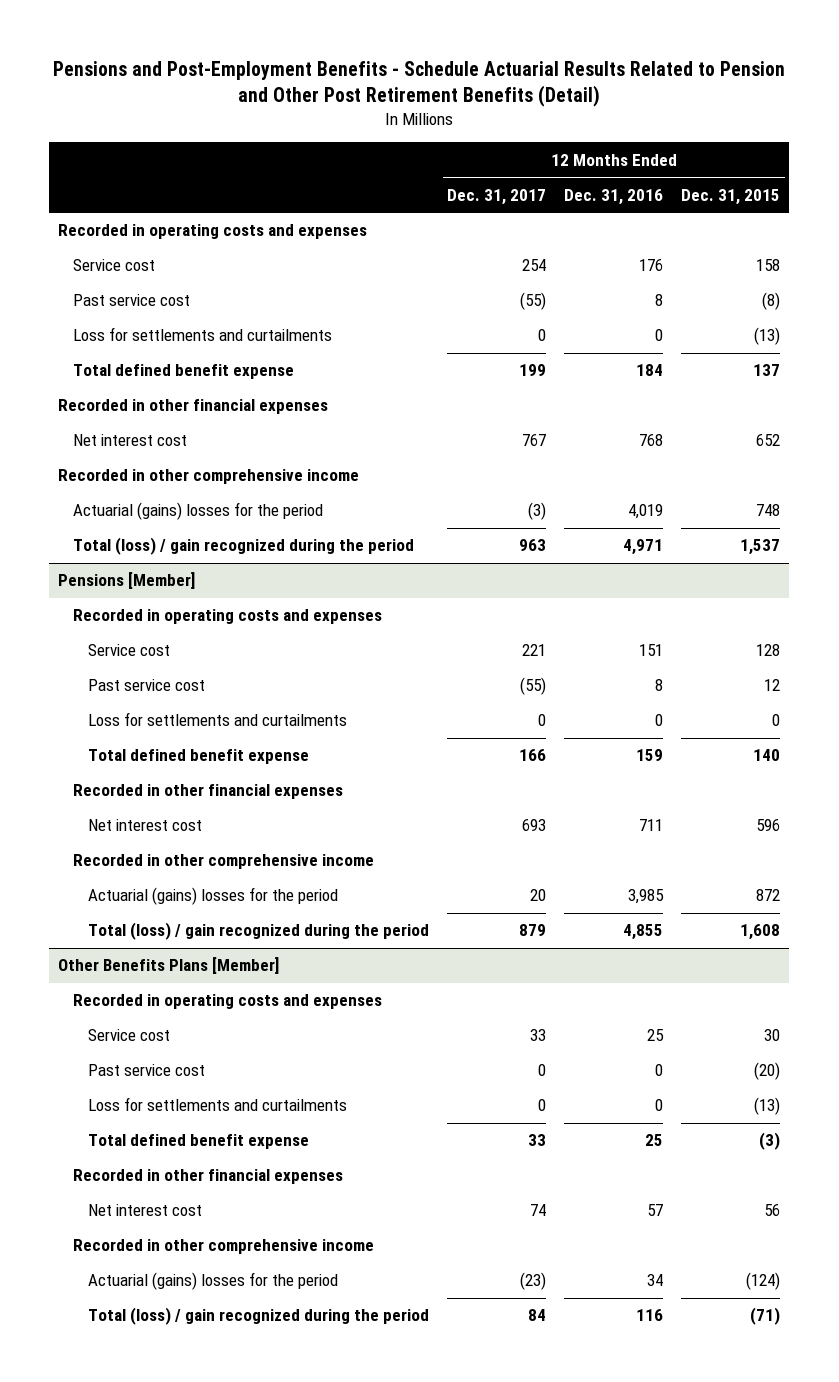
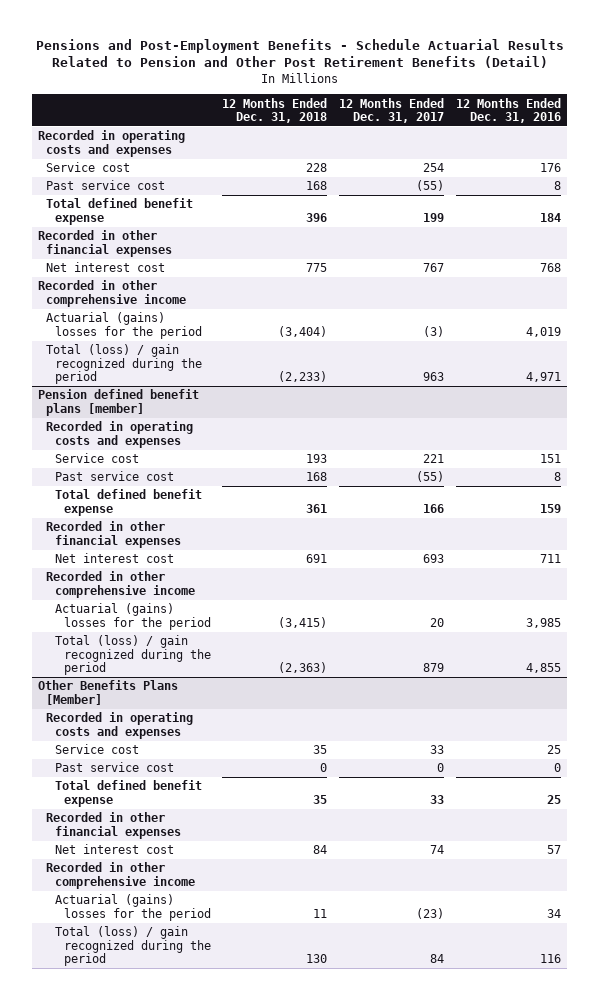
[681,188,781,205] Dec. 31, 2015 -> none
none -> [222,97,328,123] 12 Months Ended Dec. 31, 2018
[73,327,333,342] Loss for settlements and curtailments -> none
[58,572,196,590] Pensions [Member] -> none
none -> [37,389,199,416] Pension defined benefit plans [member]
[88,712,348,727] Loss for settlements and curtailments -> none
[88,1097,348,1112] Loss for settlements and curtailments -> none

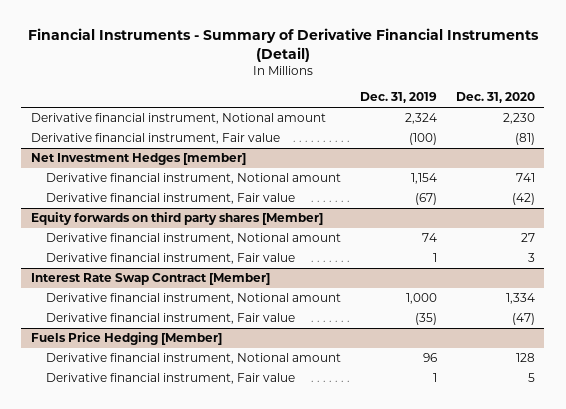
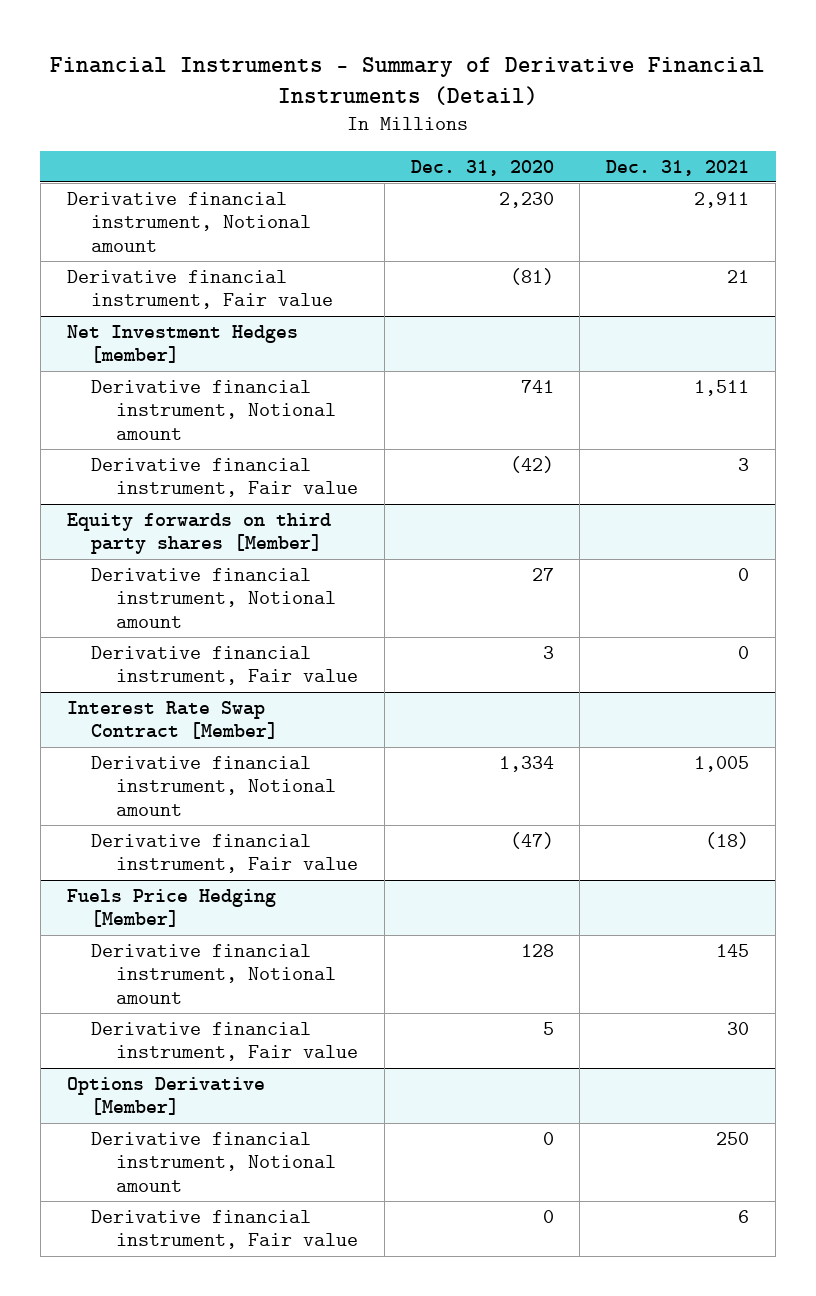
[359,92,437,104] Dec. 31, 2019 -> none
none -> [606,159,750,176] Dec. 31, 2021
none -> [66,1076,265,1116] Options Derivative [Member]
none -> [91,1131,336,1192] Derivative financial instrument, Notional amount
none -> [91,1209,358,1250] Derivative financial instrument, Fair value

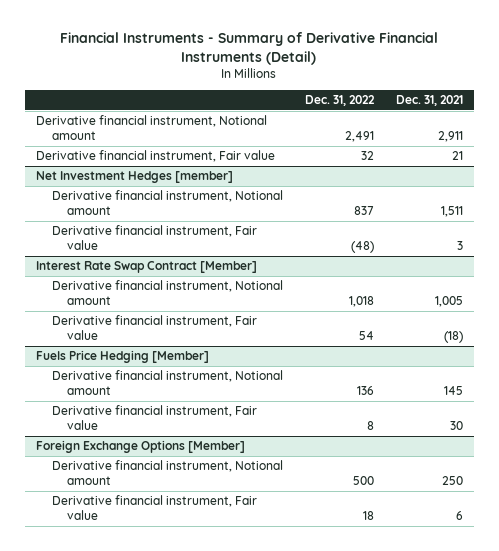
[410,159,554,176] Dec. 31, 2020 -> none
none -> [304,95,375,107] Dec. 31, 2022
[66,512,331,555] Equity forwards on third party shares [Member] -> none
[91,567,336,628] Derivative financial instrument, Notional amount -> none
[91,645,358,686] Derivative financial instrument, Fair value -> none
[66,1076,265,1116] Options Derivative [Member] -> none
none -> [35,440,245,454] Foreign Exchange Options [Member]

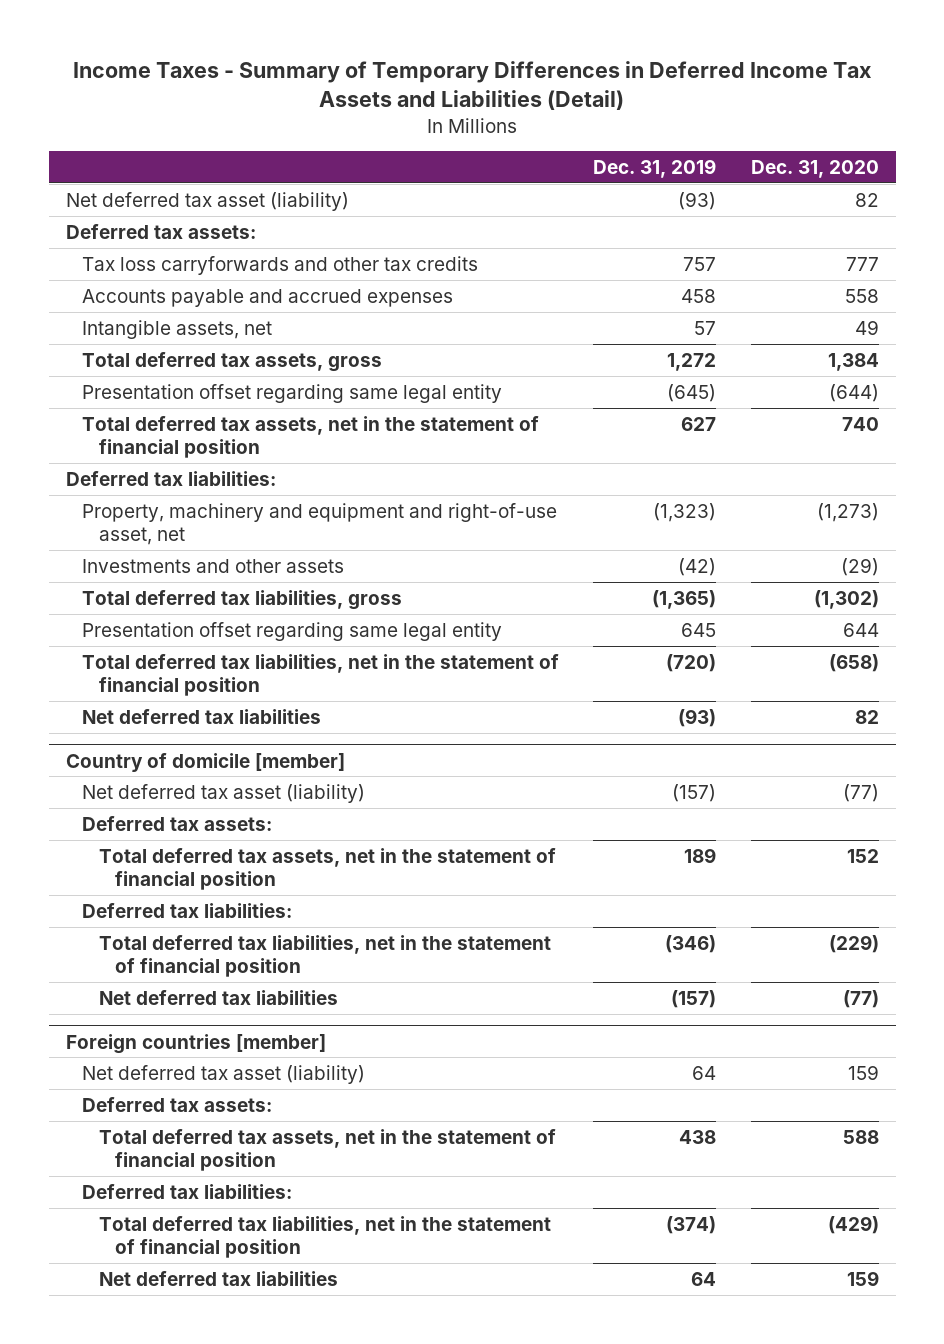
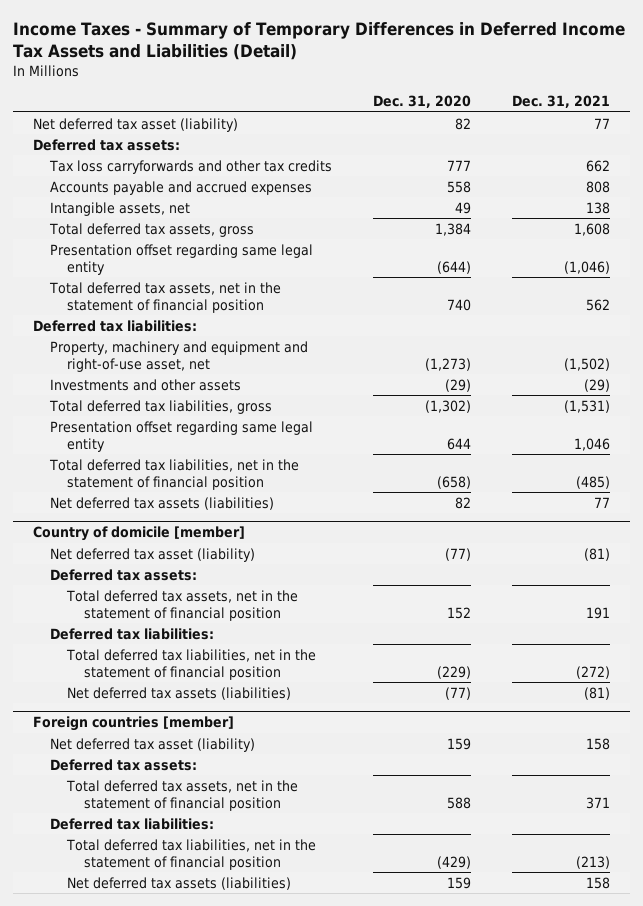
[593,159,717,179] Dec. 31, 2019 -> none
none -> [511,95,610,109] Dec. 31, 2021
[82,708,322,724] Net deferred tax liabilities -> [50,496,275,510] Net deferred tax assets (liabilities)
[98,989,338,1005] Net deferred tax liabilities -> [67,686,292,700] Net deferred tax assets (liabilities)
[98,1270,338,1286] Net deferred tax liabilities -> [67,876,292,890] Net deferred tax assets (liabilities)

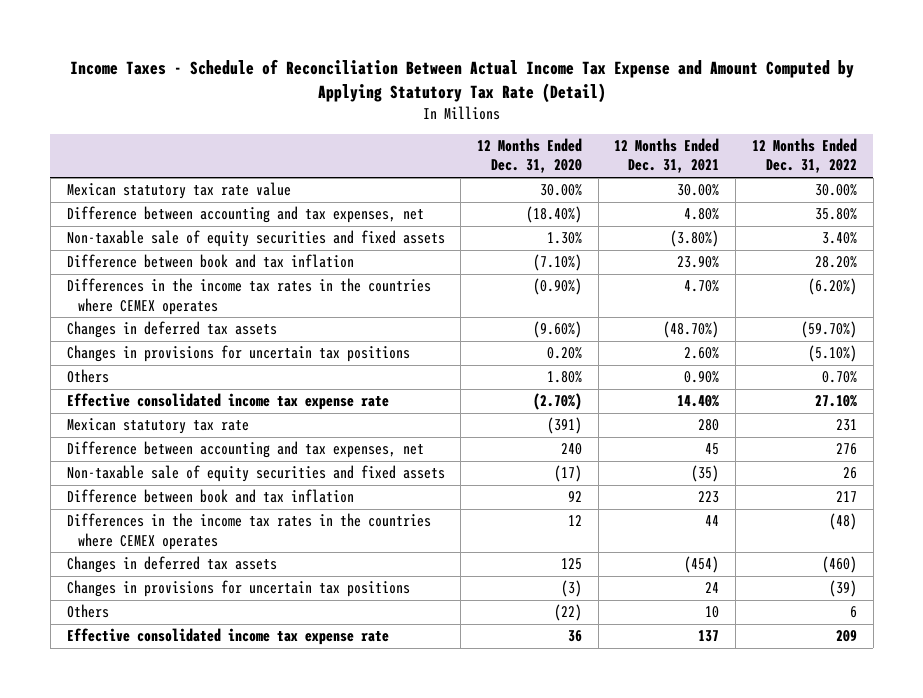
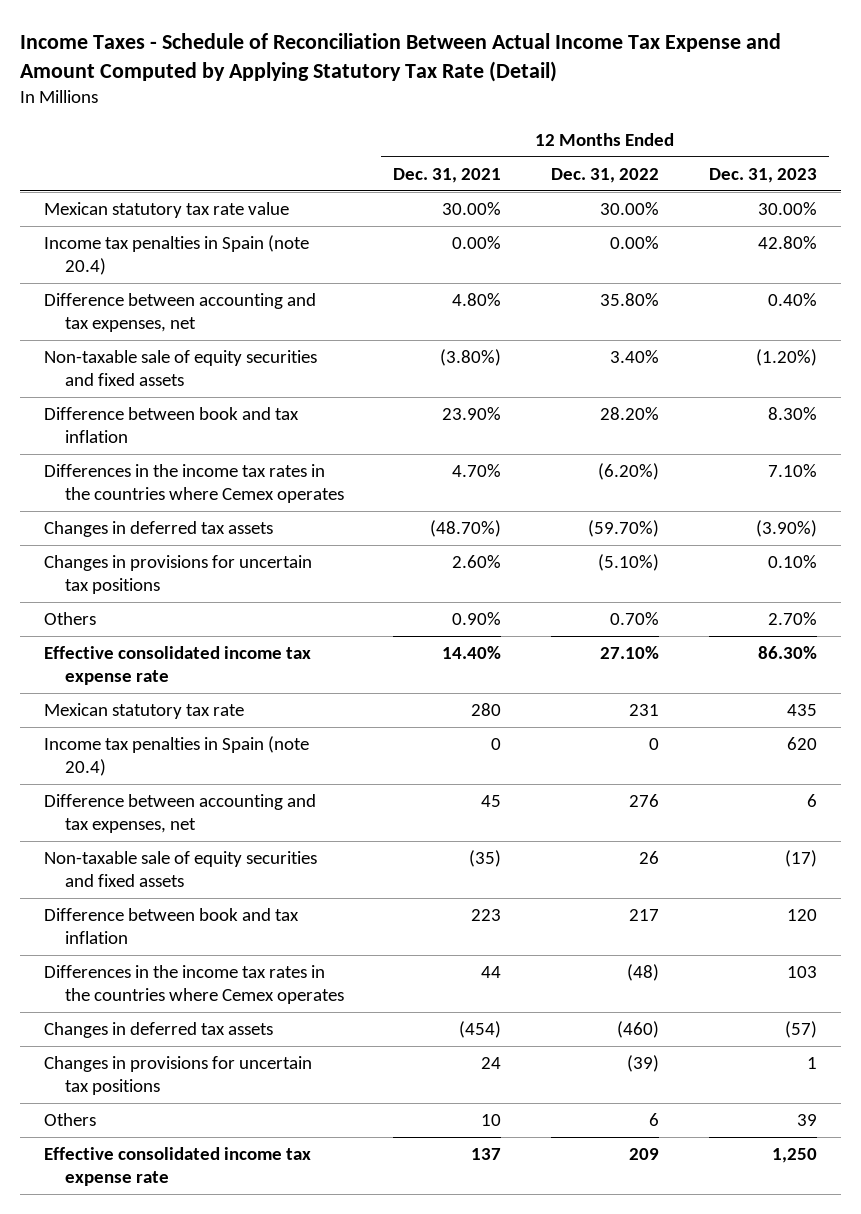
[476,138,582,174] 12 Months Ended Dec. 31, 2020 -> none
none -> [708,167,817,183] Dec. 31, 2023
none -> [44,235,310,276] Income tax penalties in Spain (note 20.4)
[66,278,431,315] Differences in the income tax rates in the countries where CEMEX operates -> [44,464,344,504] Differences in the income tax rates in the countries where Cemex operates
none -> [44,736,310,777] Income tax penalties in Spain (note 20.4)
[66,513,431,550] Differences in the income tax rates in the countries where CEMEX operates -> [44,965,344,1005] Differences in the income tax rates in the countries where Cemex operates

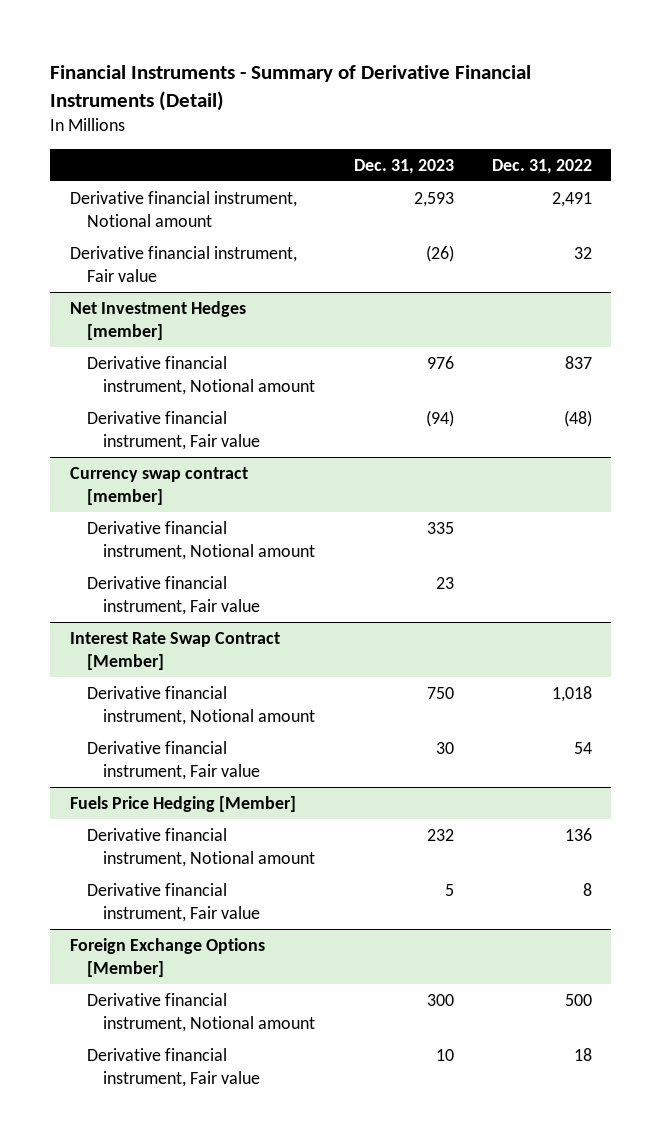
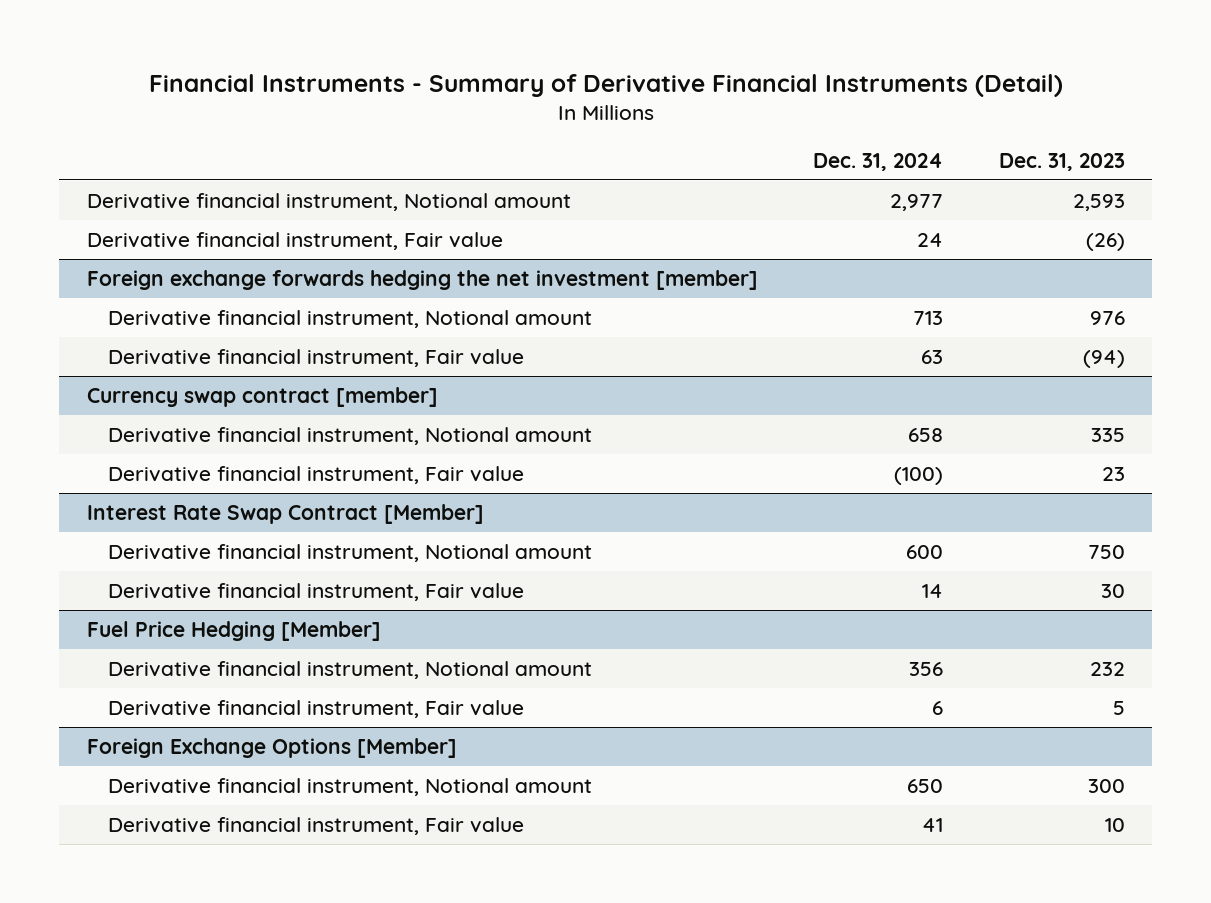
[492,158,593,174] Dec. 31, 2022 -> none
none -> [813,152,944,171] Dec. 31, 2024
[69,300,246,341] Net Investment Hedges [member] -> [86,269,758,290] Foreign exchange forwards hedging the net investment [member]
[69,795,296,812] Fuels Price Hedging [Member] -> [86,620,381,641] Fuel Price Hedging [Member]

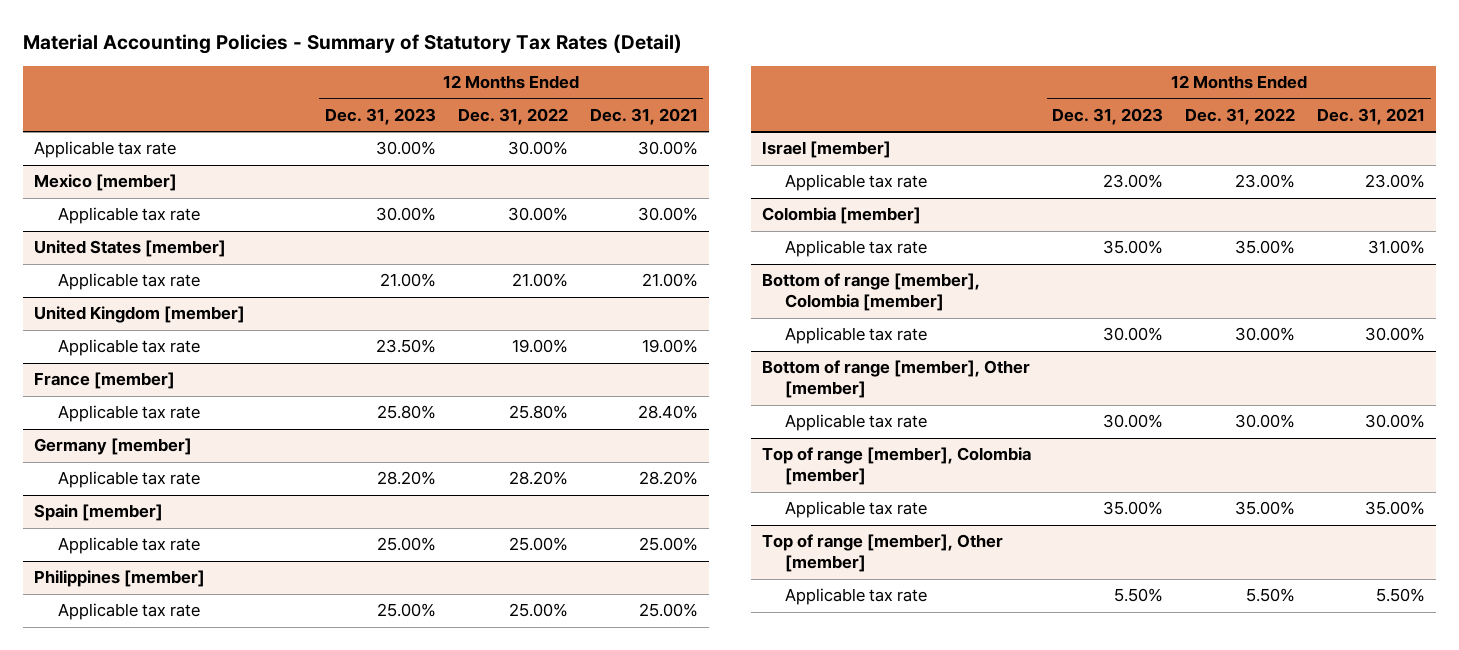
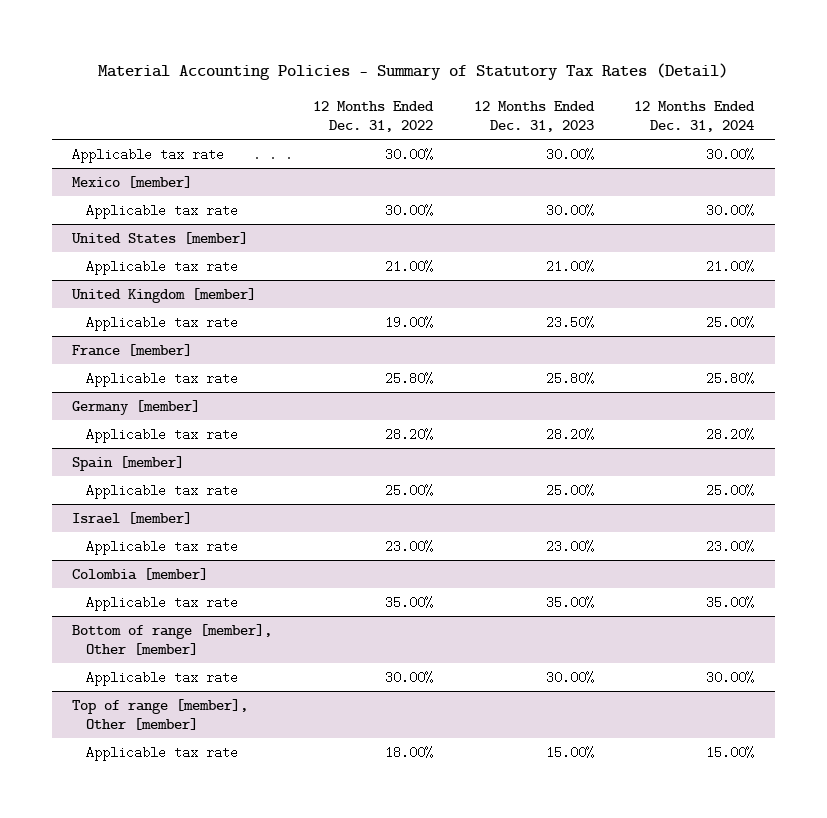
[589,107,698,125] Dec. 31, 2021 -> none
none -> [634,100,756,133] 12 Months Ended Dec. 31, 2024
[33,570,205,588] Philippines [member] -> none
[57,603,200,621] Applicable tax rate -> none
[761,273,980,312] Bottom of range [member], Colombia [member] -> none
[785,327,928,345] Applicable tax rate -> none
[761,447,1031,486] Top of range [member], Colombia [member] -> none
[785,501,928,519] Applicable tax rate -> none
[1114,588,1164,603] 5.50% -> [545,745,594,759] 15.00%
[1246,588,1296,603] 5.50% -> [385,745,434,759] 18.00%

